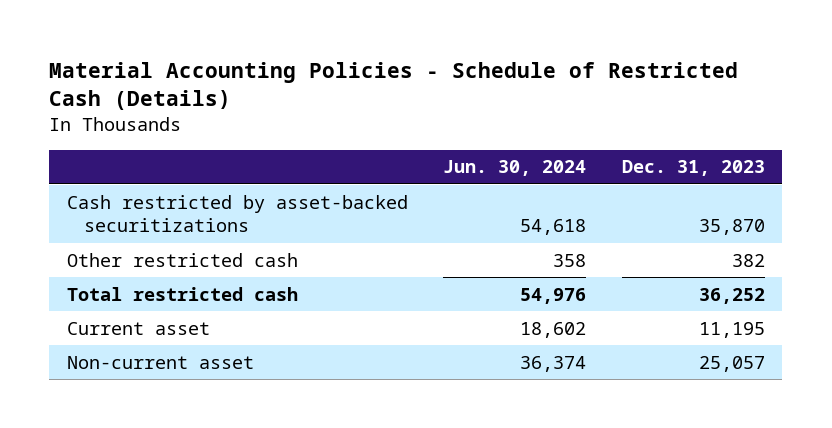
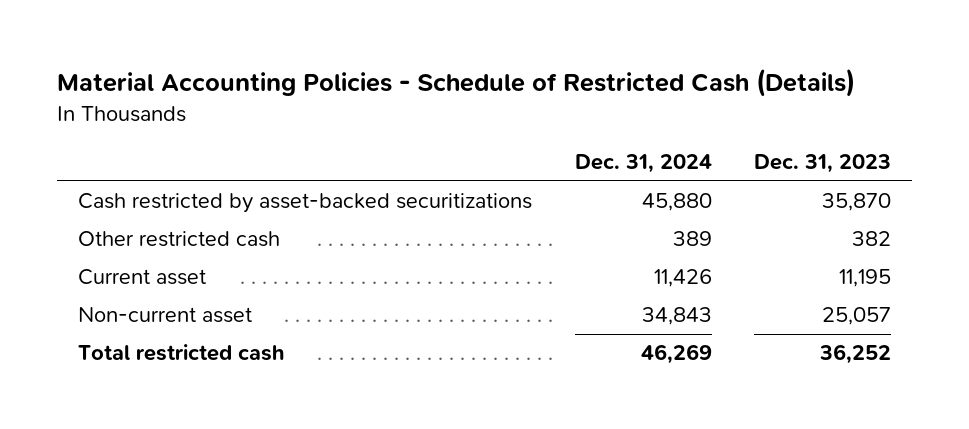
[443,160,587,177] Jun. 30, 2024 -> none
none -> [574,154,712,174] Dec. 31, 2024
[66,286,298,301] Total restricted cash -> [78,344,285,362] Total restricted cash

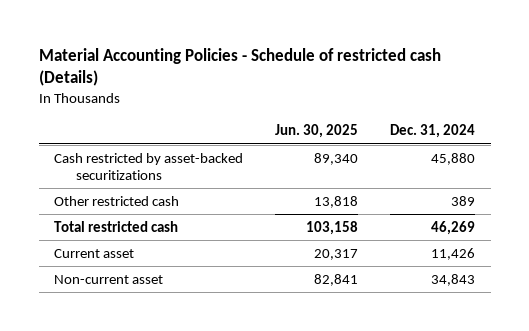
[57,68,856,98] Material Accounting Policies - Schedule of Restricted Cash (Details) -> [38,48,441,87] Material Accounting Policies - Schedule of restricted cash (Details)
[754,154,892,174] Dec. 31, 2023 -> none
none -> [275,124,359,139] Jun. 30, 2025
[78,344,285,362] Total restricted cash -> [54,220,179,232] Total restricted cash

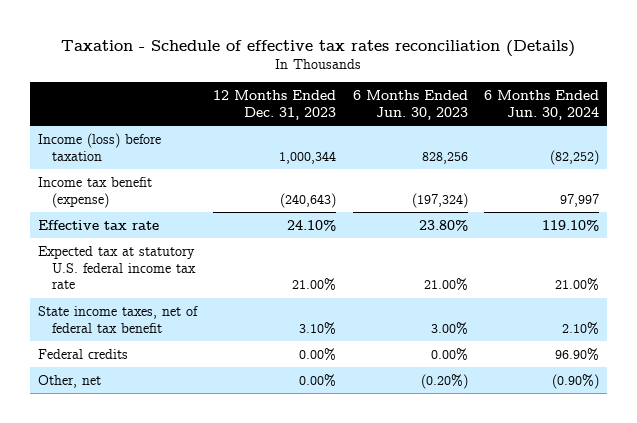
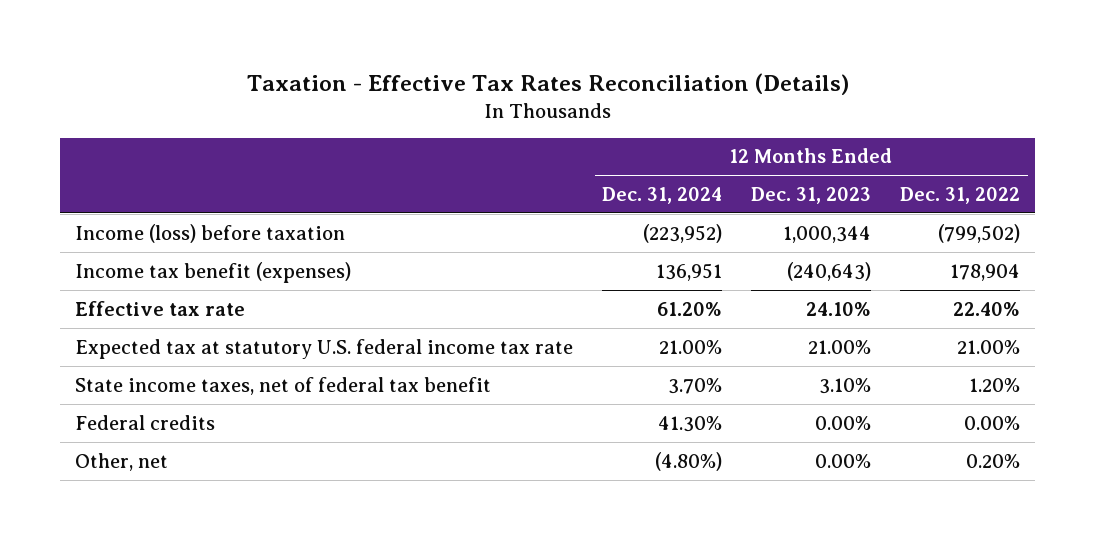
[61,39,576,57] Taxation - Schedule of effective tax rates reconciliation (Details) -> [246,72,849,95] Taxation - Effective Tax Rates Reconciliation (Details)
[352,89,468,120] 6 Months Ended Jun. 30, 2023 -> none
[483,89,599,120] 6 Months Ended Jun. 30, 2024 -> none
none -> [602,186,723,204] Dec. 31, 2024
none -> [900,186,1021,204] Dec. 31, 2022
[38,176,153,208] Income tax benefit (expense) -> [74,261,351,283] Income tax benefit (expenses)

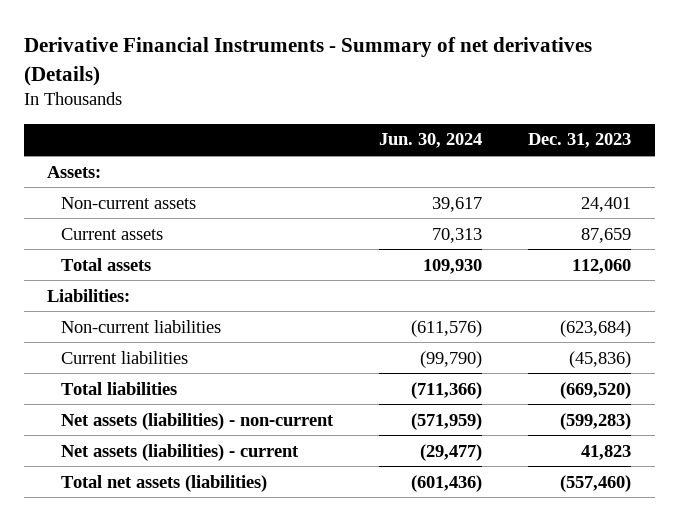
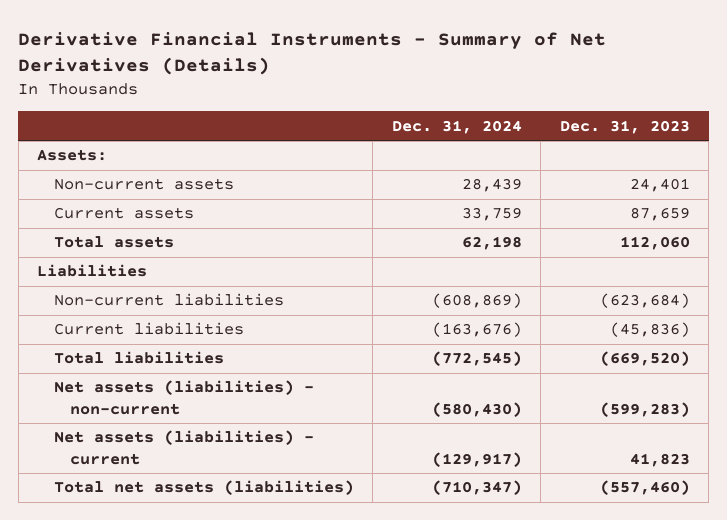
[23,37,592,86] Derivative Financial Instruments - Summary of net derivatives (Details) -> [18,31,607,76] Derivative Financial Instruments - Summary of Net Derivatives (Details)
[379,133,483,149] Jun. 30, 2024 -> none
none -> [391,119,522,134] Dec. 31, 2024
[47,288,131,302] Liabilities: -> [37,264,148,278] Liabilities

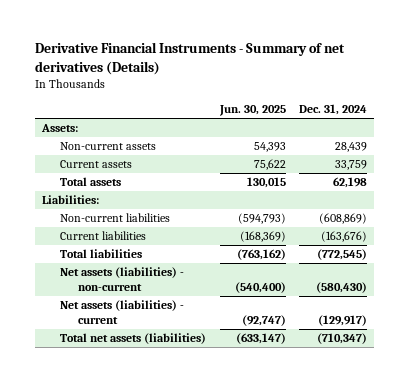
[18,31,607,76] Derivative Financial Instruments - Summary of Net Derivatives (Details) -> [34,42,345,75] Derivative Financial Instruments - Summary of net derivatives (Details)
[559,119,690,134] Dec. 31, 2023 -> none
none -> [218,105,286,117] Jun. 30, 2025
[37,264,148,278] Liabilities -> [41,195,99,205] Liabilities:

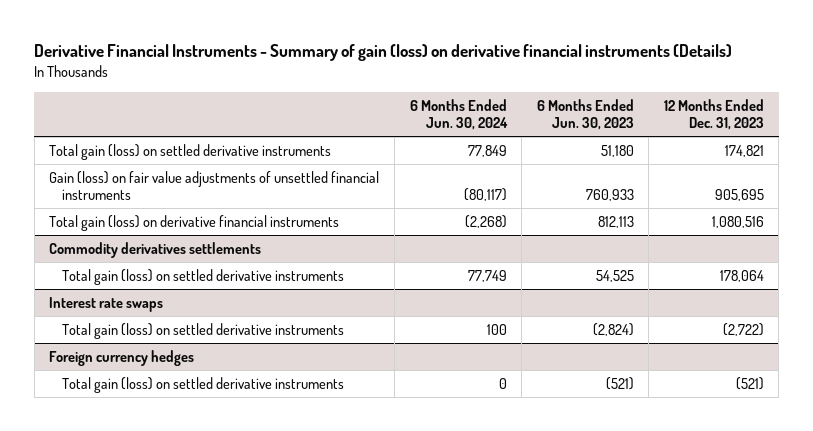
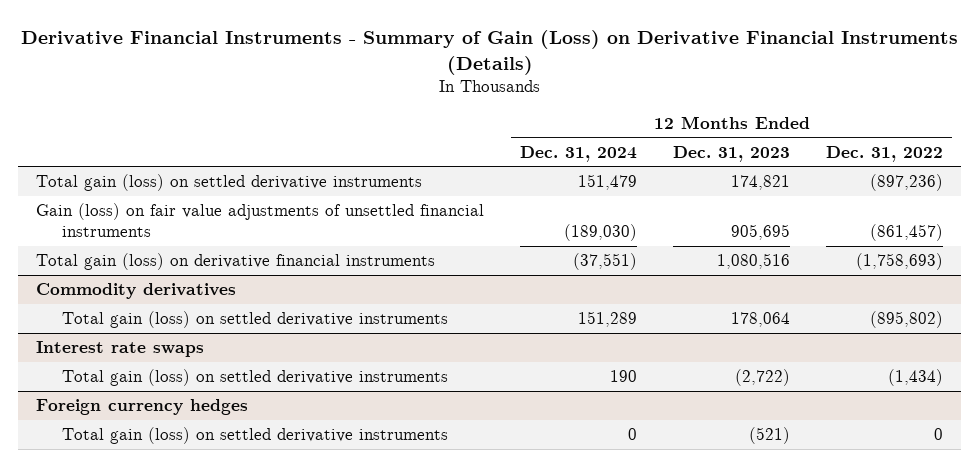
[34,44,733,62] Derivative Financial Instruments - Summary of gain (loss) on derivative financial instruments (Details) -> [20,30,958,75] Derivative Financial Instruments - Summary of Gain (Loss) on Derivative Financial Instruments (Details)
[409,98,508,131] 6 Months Ended Jun. 30, 2024 -> none
[536,98,634,131] 6 Months Ended Jun. 30, 2023 -> none
none -> [520,145,638,162] Dec. 31, 2024
none -> [825,145,943,162] Dec. 31, 2022
[49,241,262,258] Commodity derivatives settlements -> [36,283,237,300] Commodity derivatives

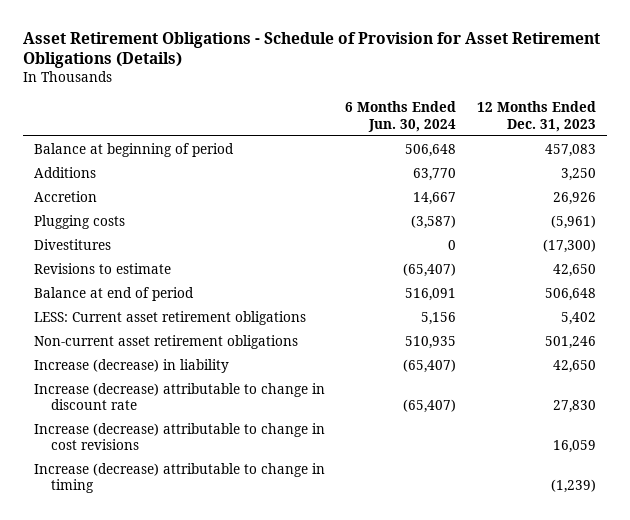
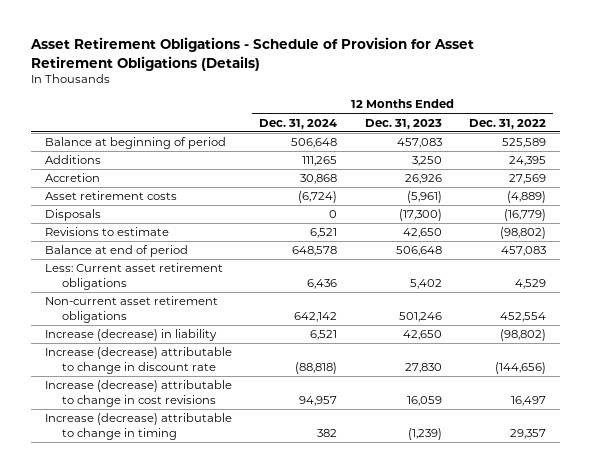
[345,101,457,132] 6 Months Ended Jun. 30, 2024 -> none
none -> [259,118,338,129] Dec. 31, 2024
none -> [468,118,546,129] Dec. 31, 2022
[33,214,125,229] Plugging costs -> [44,191,177,201] Asset retirement costs
[33,238,111,250] Divestitures -> [44,209,101,222] Disposals
[33,310,306,325] LESS: Current asset retirement obligations -> [44,263,223,290] Less: Current asset retirement obligations

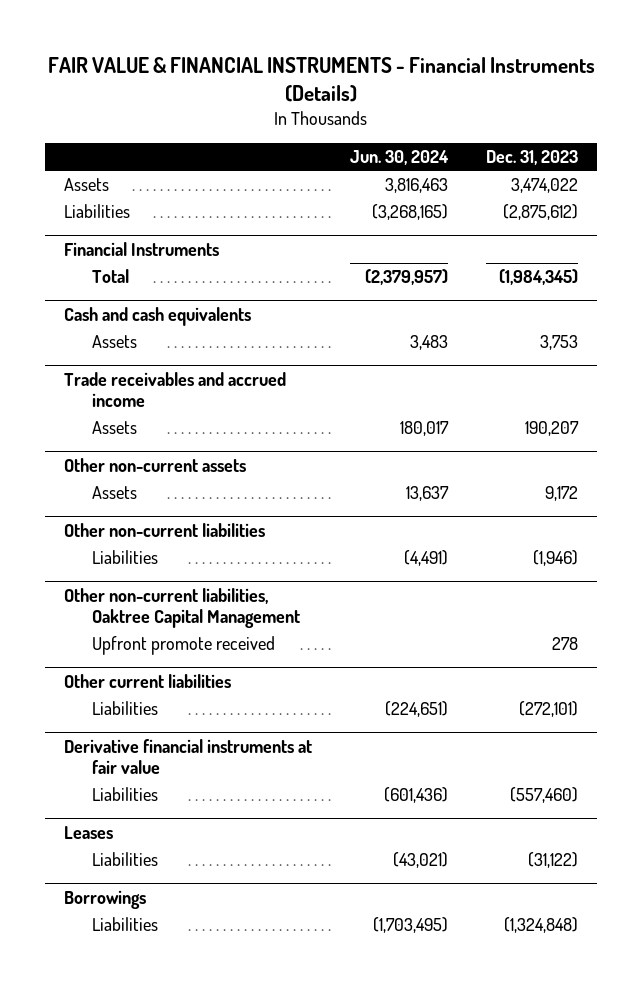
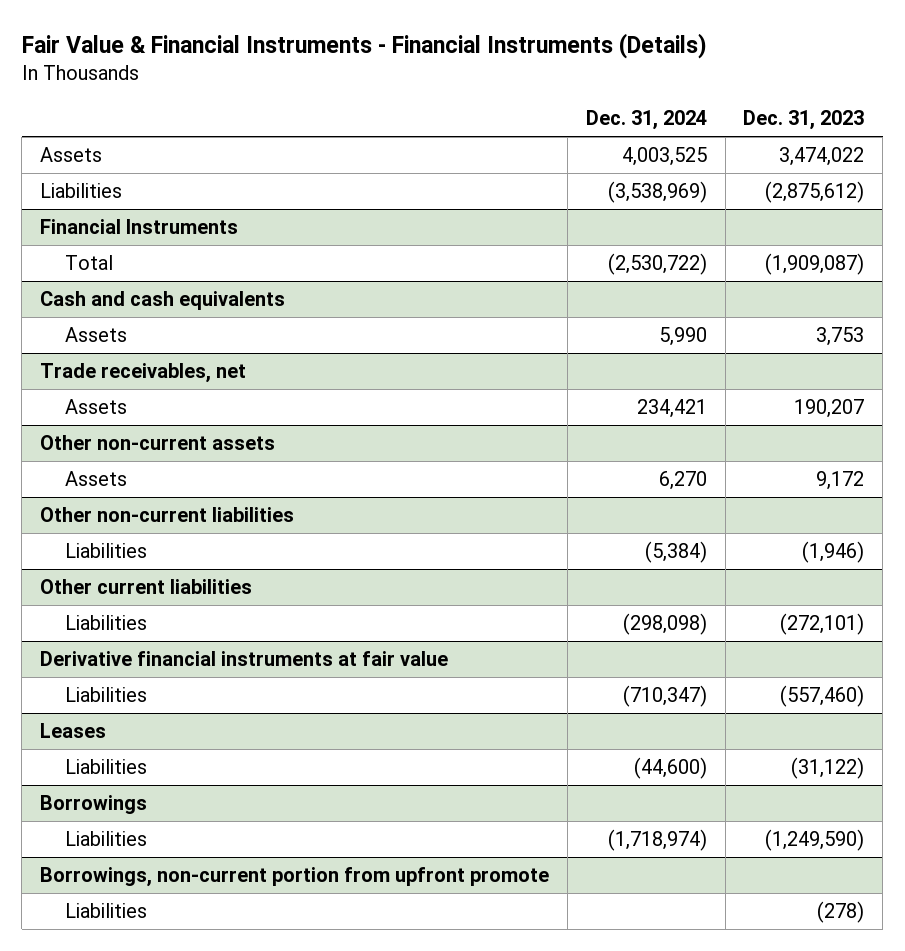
[47,56,595,102] FAIR VALUE & FINANCIAL INSTRUMENTS - Financial Instruments (Details) -> [21,32,707,59] Fair Value & Financial Instruments - Financial Instruments (Details)
[349,150,449,166] Jun. 30, 2024 -> none
none -> [585,110,707,131] Dec. 31, 2024
[498,269,578,286] (1,984,345) -> [765,253,865,276] (1,909,087)
[63,371,286,407] Trade receivables and accrued income -> none
none -> [40,363,247,384] Trade receivables, net
[63,587,301,628] Other non-current liabilities, Oaktree Capital Management -> none
[92,636,276,656] Upfront promote received -> none
[503,917,578,934] (1,324,848) -> [765,829,865,852] (1,249,590)
none -> [40,867,550,888] Borrowings, non-current portion from upfront promote
none -> [64,903,147,919] Liabilities

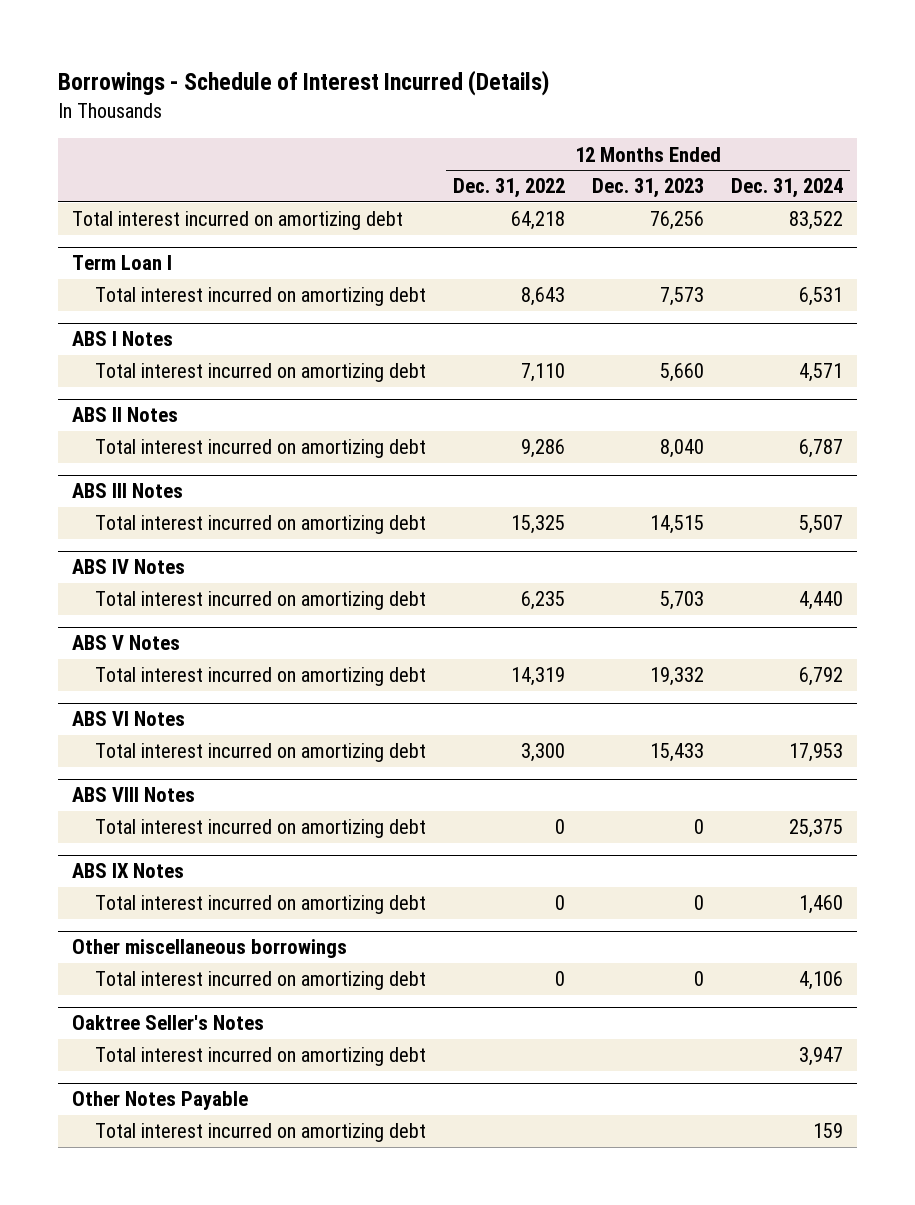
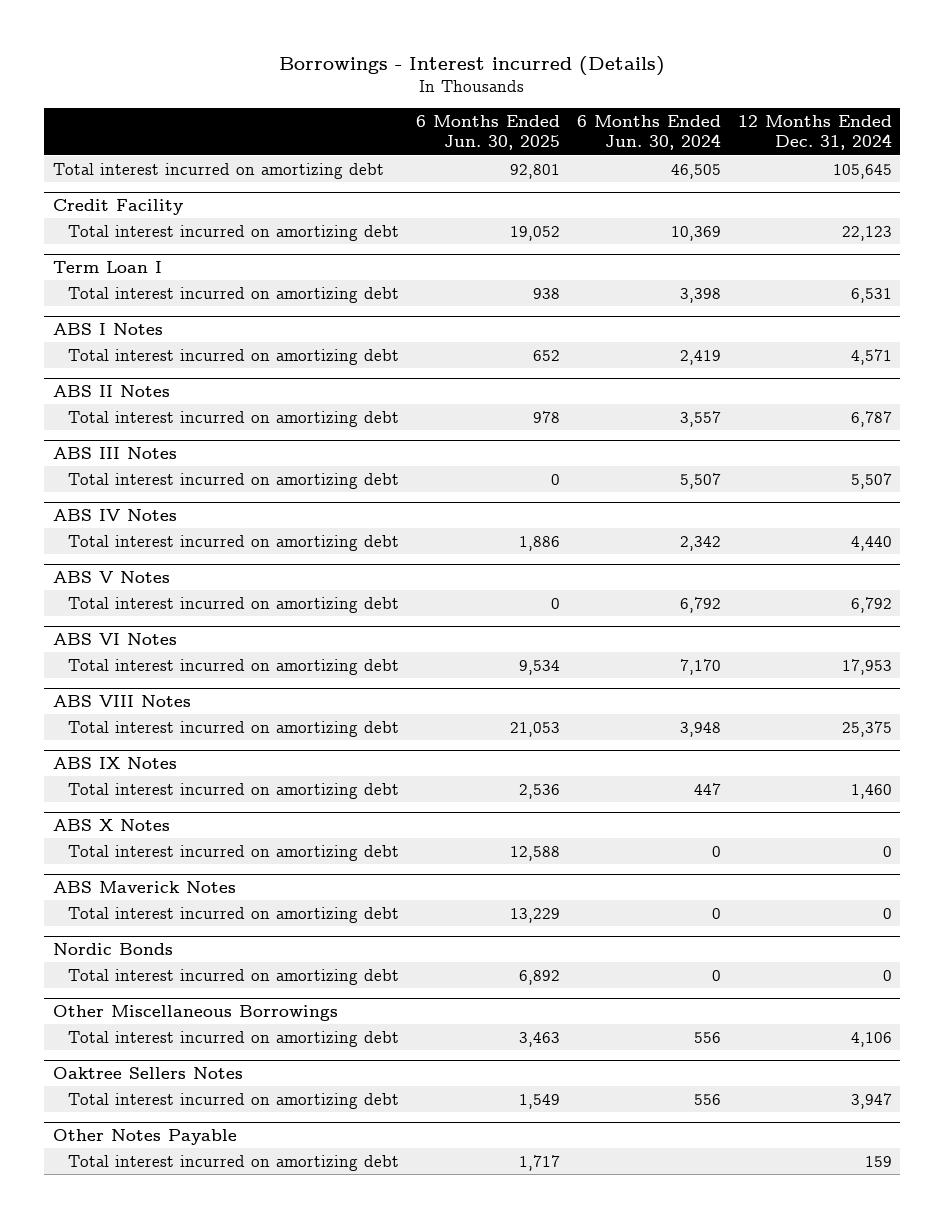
[57,69,549,96] Borrowings - Schedule of Interest Incurred (Details) -> [279,55,666,76] Borrowings - Interest incurred (Details)
[453,178,566,199] Dec. 31, 2022 -> none
[592,178,705,199] Dec. 31, 2023 -> none
none -> [415,115,560,151] 6 Months Ended Jun. 30, 2025
none -> [576,115,721,151] 6 Months Ended Jun. 30, 2024
[789,211,844,231] 83,522 -> [832,163,892,179] 105,645
none -> [52,198,183,215] Credit Facility
none -> [67,224,399,241] Total interest incurred on amortizing debt
none -> [52,818,170,831] ABS X Notes
none -> [67,844,399,861] Total interest incurred on amortizing debt
none -> [52,880,236,893] ABS Maverick Notes
none -> [67,906,399,923] Total interest incurred on amortizing debt
none -> [52,942,173,955] Nordic Bonds
none -> [67,968,399,985] Total interest incurred on amortizing debt
[71,939,347,959] Other miscellaneous borrowings -> [52,1004,338,1021] Other Miscellaneous Borrowings
[71,1015,264,1031] Oaktree Seller's Notes -> [52,1066,243,1079] Oaktree Sellers Notes

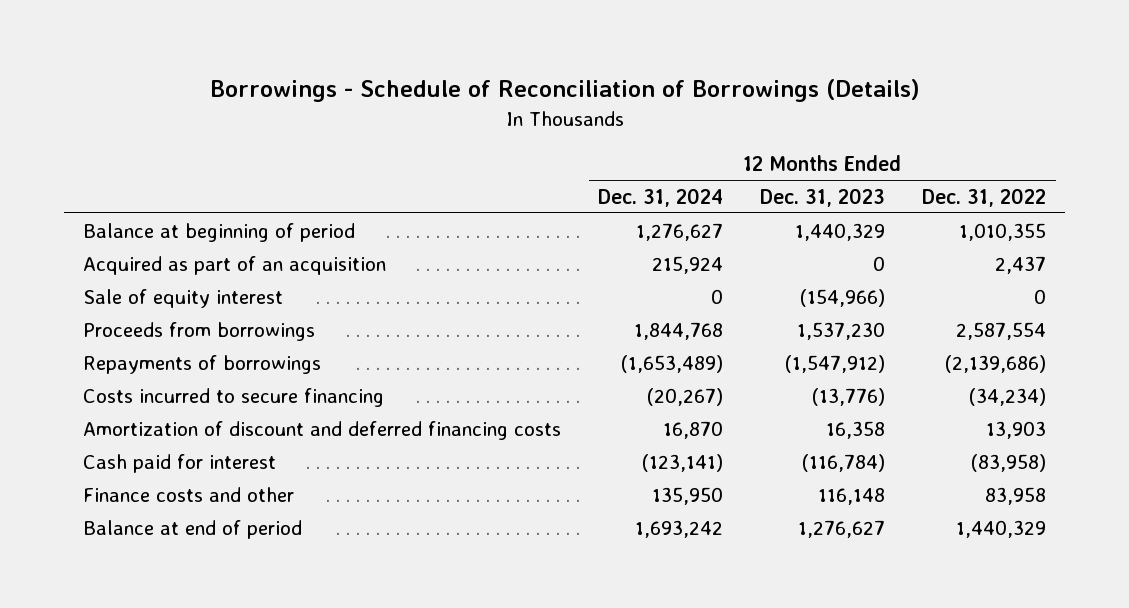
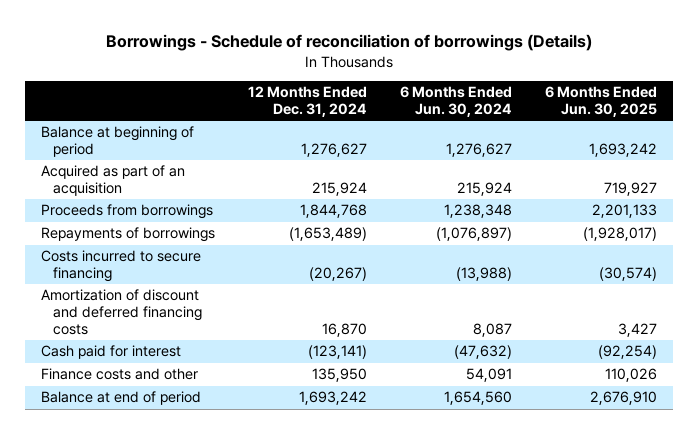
[209,79,920,103] Borrowings - Schedule of Reconciliation of Borrowings (Details) -> [105,34,592,52] Borrowings - Schedule of reconciliation of borrowings (Details)
[760,187,886,207] Dec. 31, 2023 -> none
[922,187,1047,207] Dec. 31, 2022 -> none
none -> [399,86,512,118] 6 Months Ended Jun. 30, 2024
none -> [544,86,657,118] 6 Months Ended Jun. 30, 2025
[82,288,283,308] Sale of equity interest -> none

